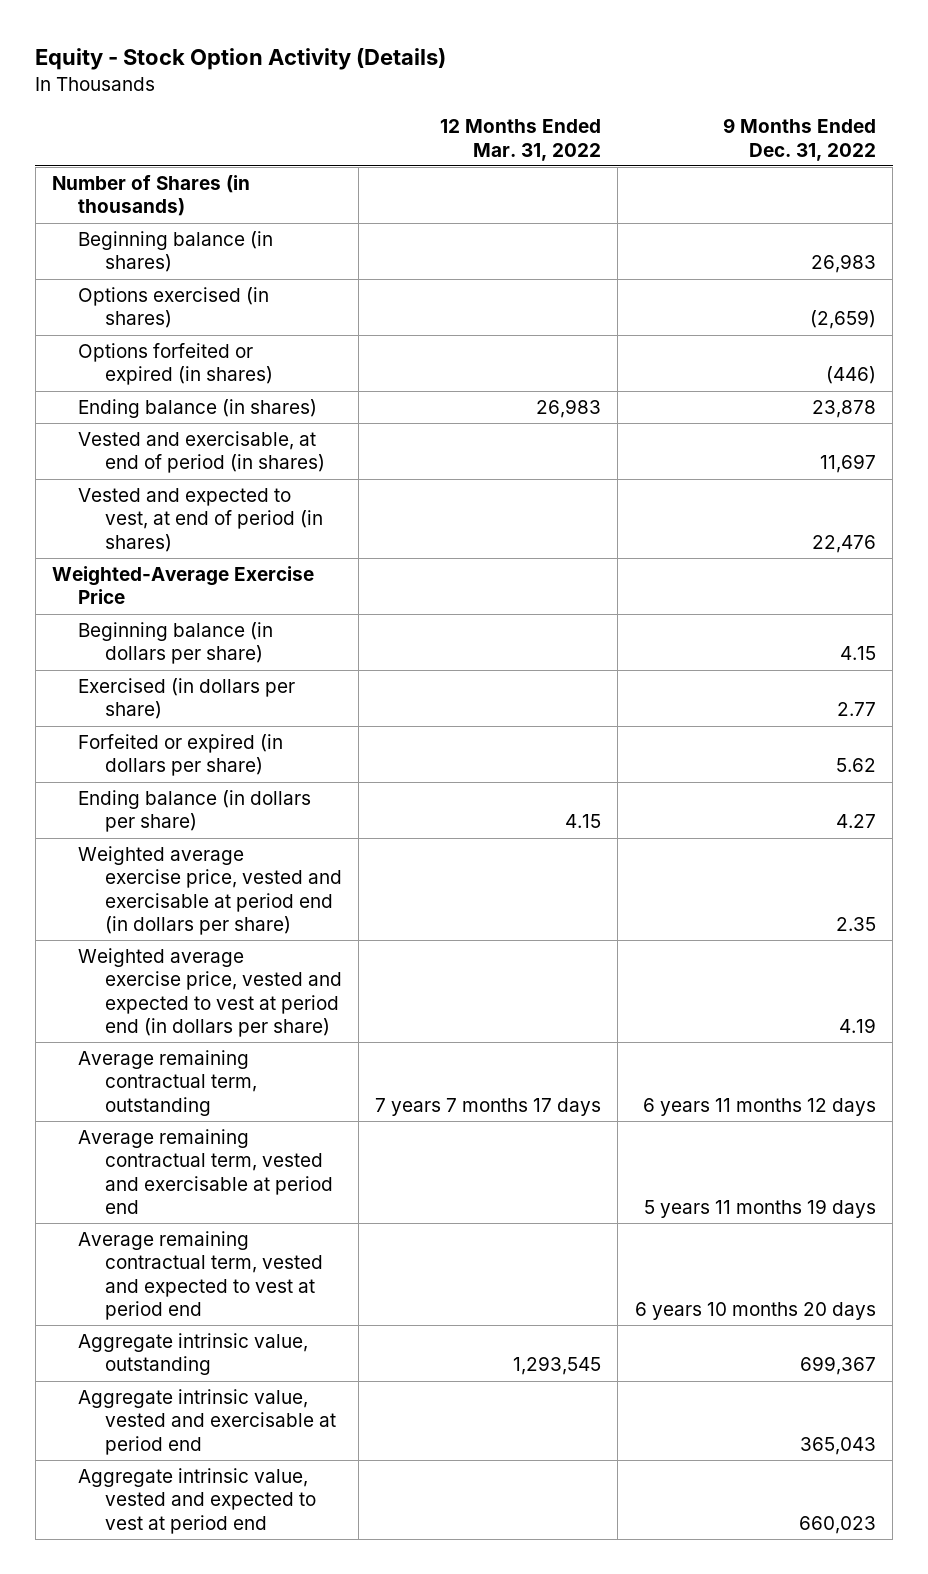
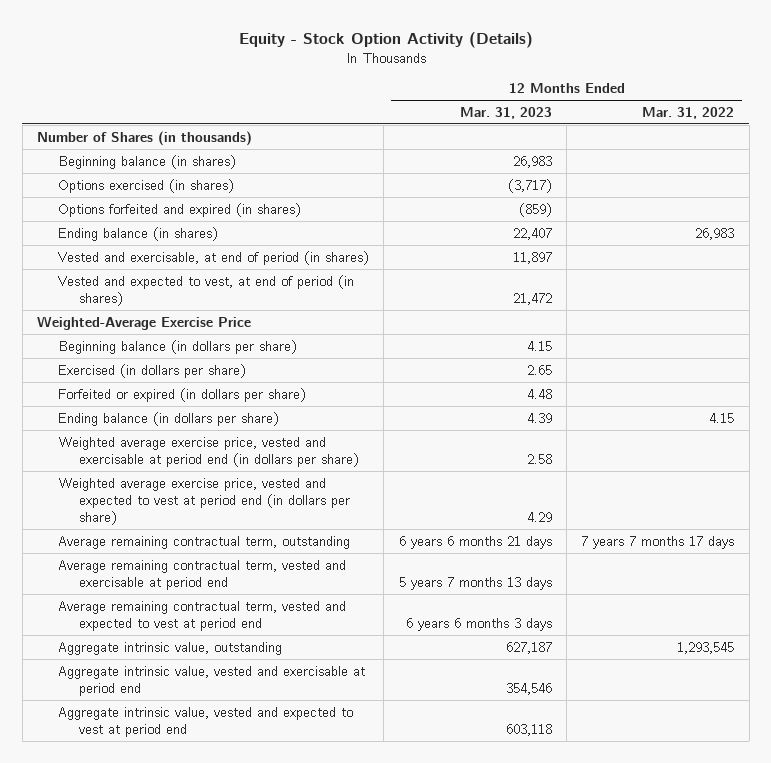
[722,118,876,161] 9 Months Ended Dec. 31, 2022 -> none
none -> [459,106,552,119] Mar. 31, 2023
[78,343,273,386] Options forfeited or expired (in shares) -> [58,202,302,217] Options forfeited and expired (in shares)

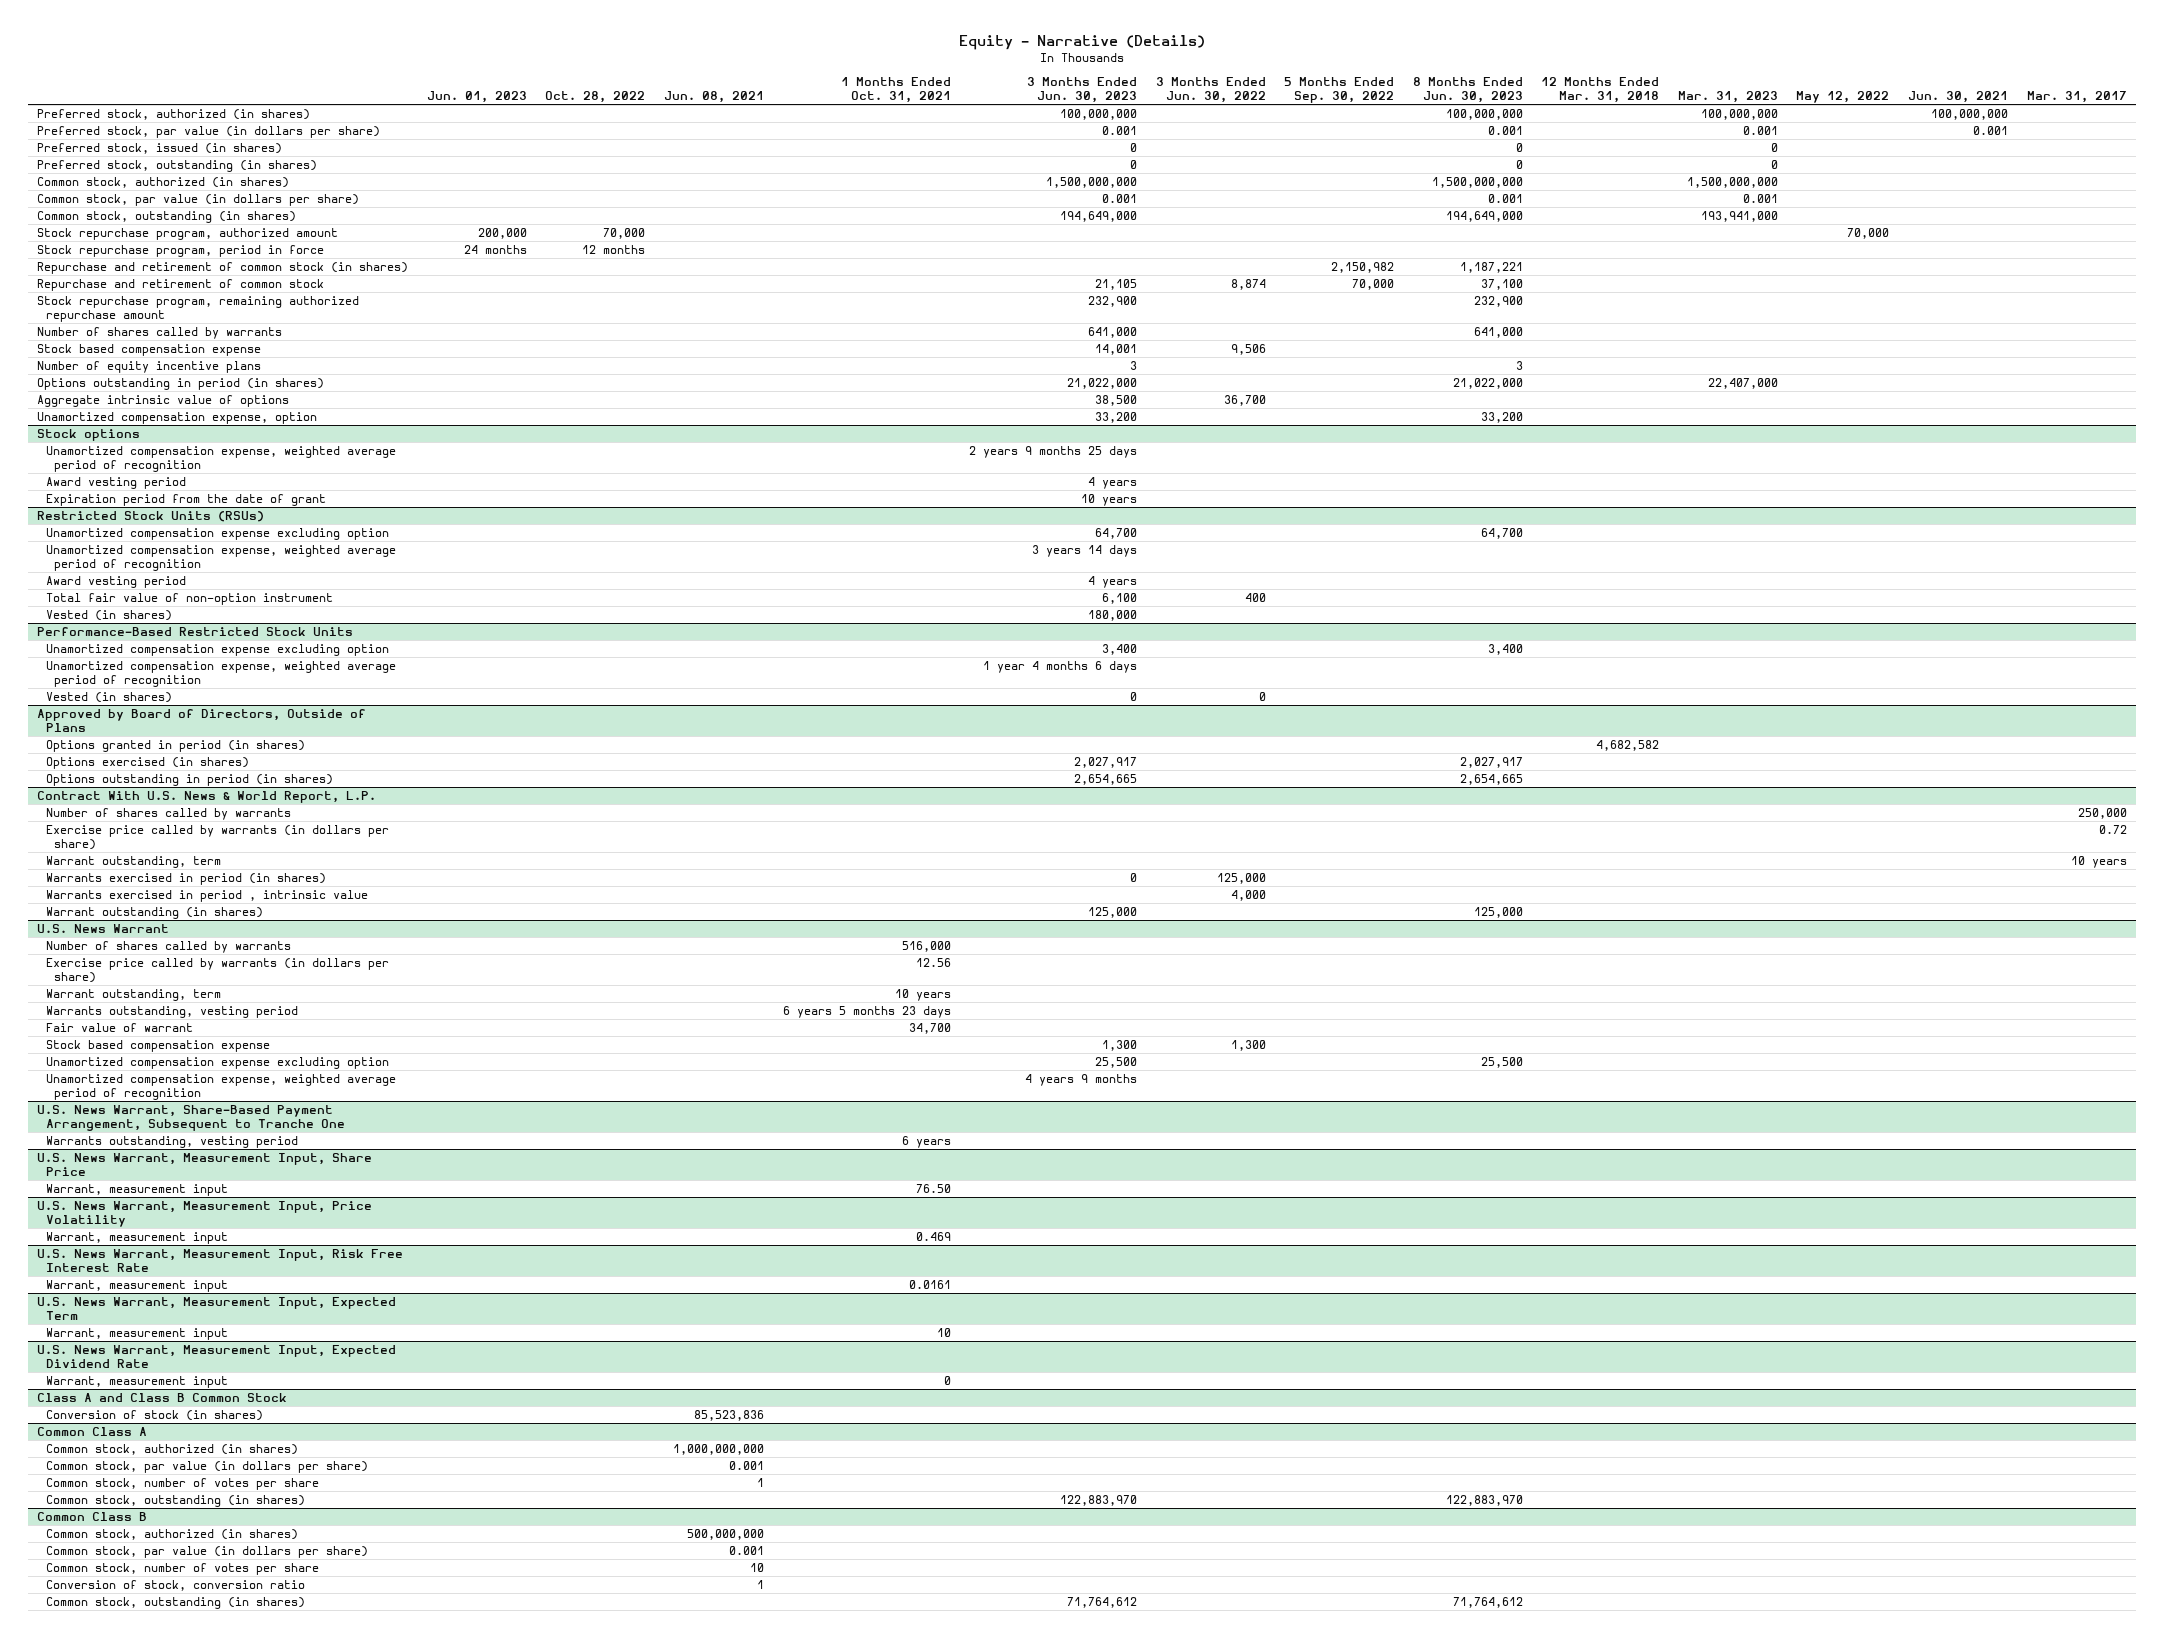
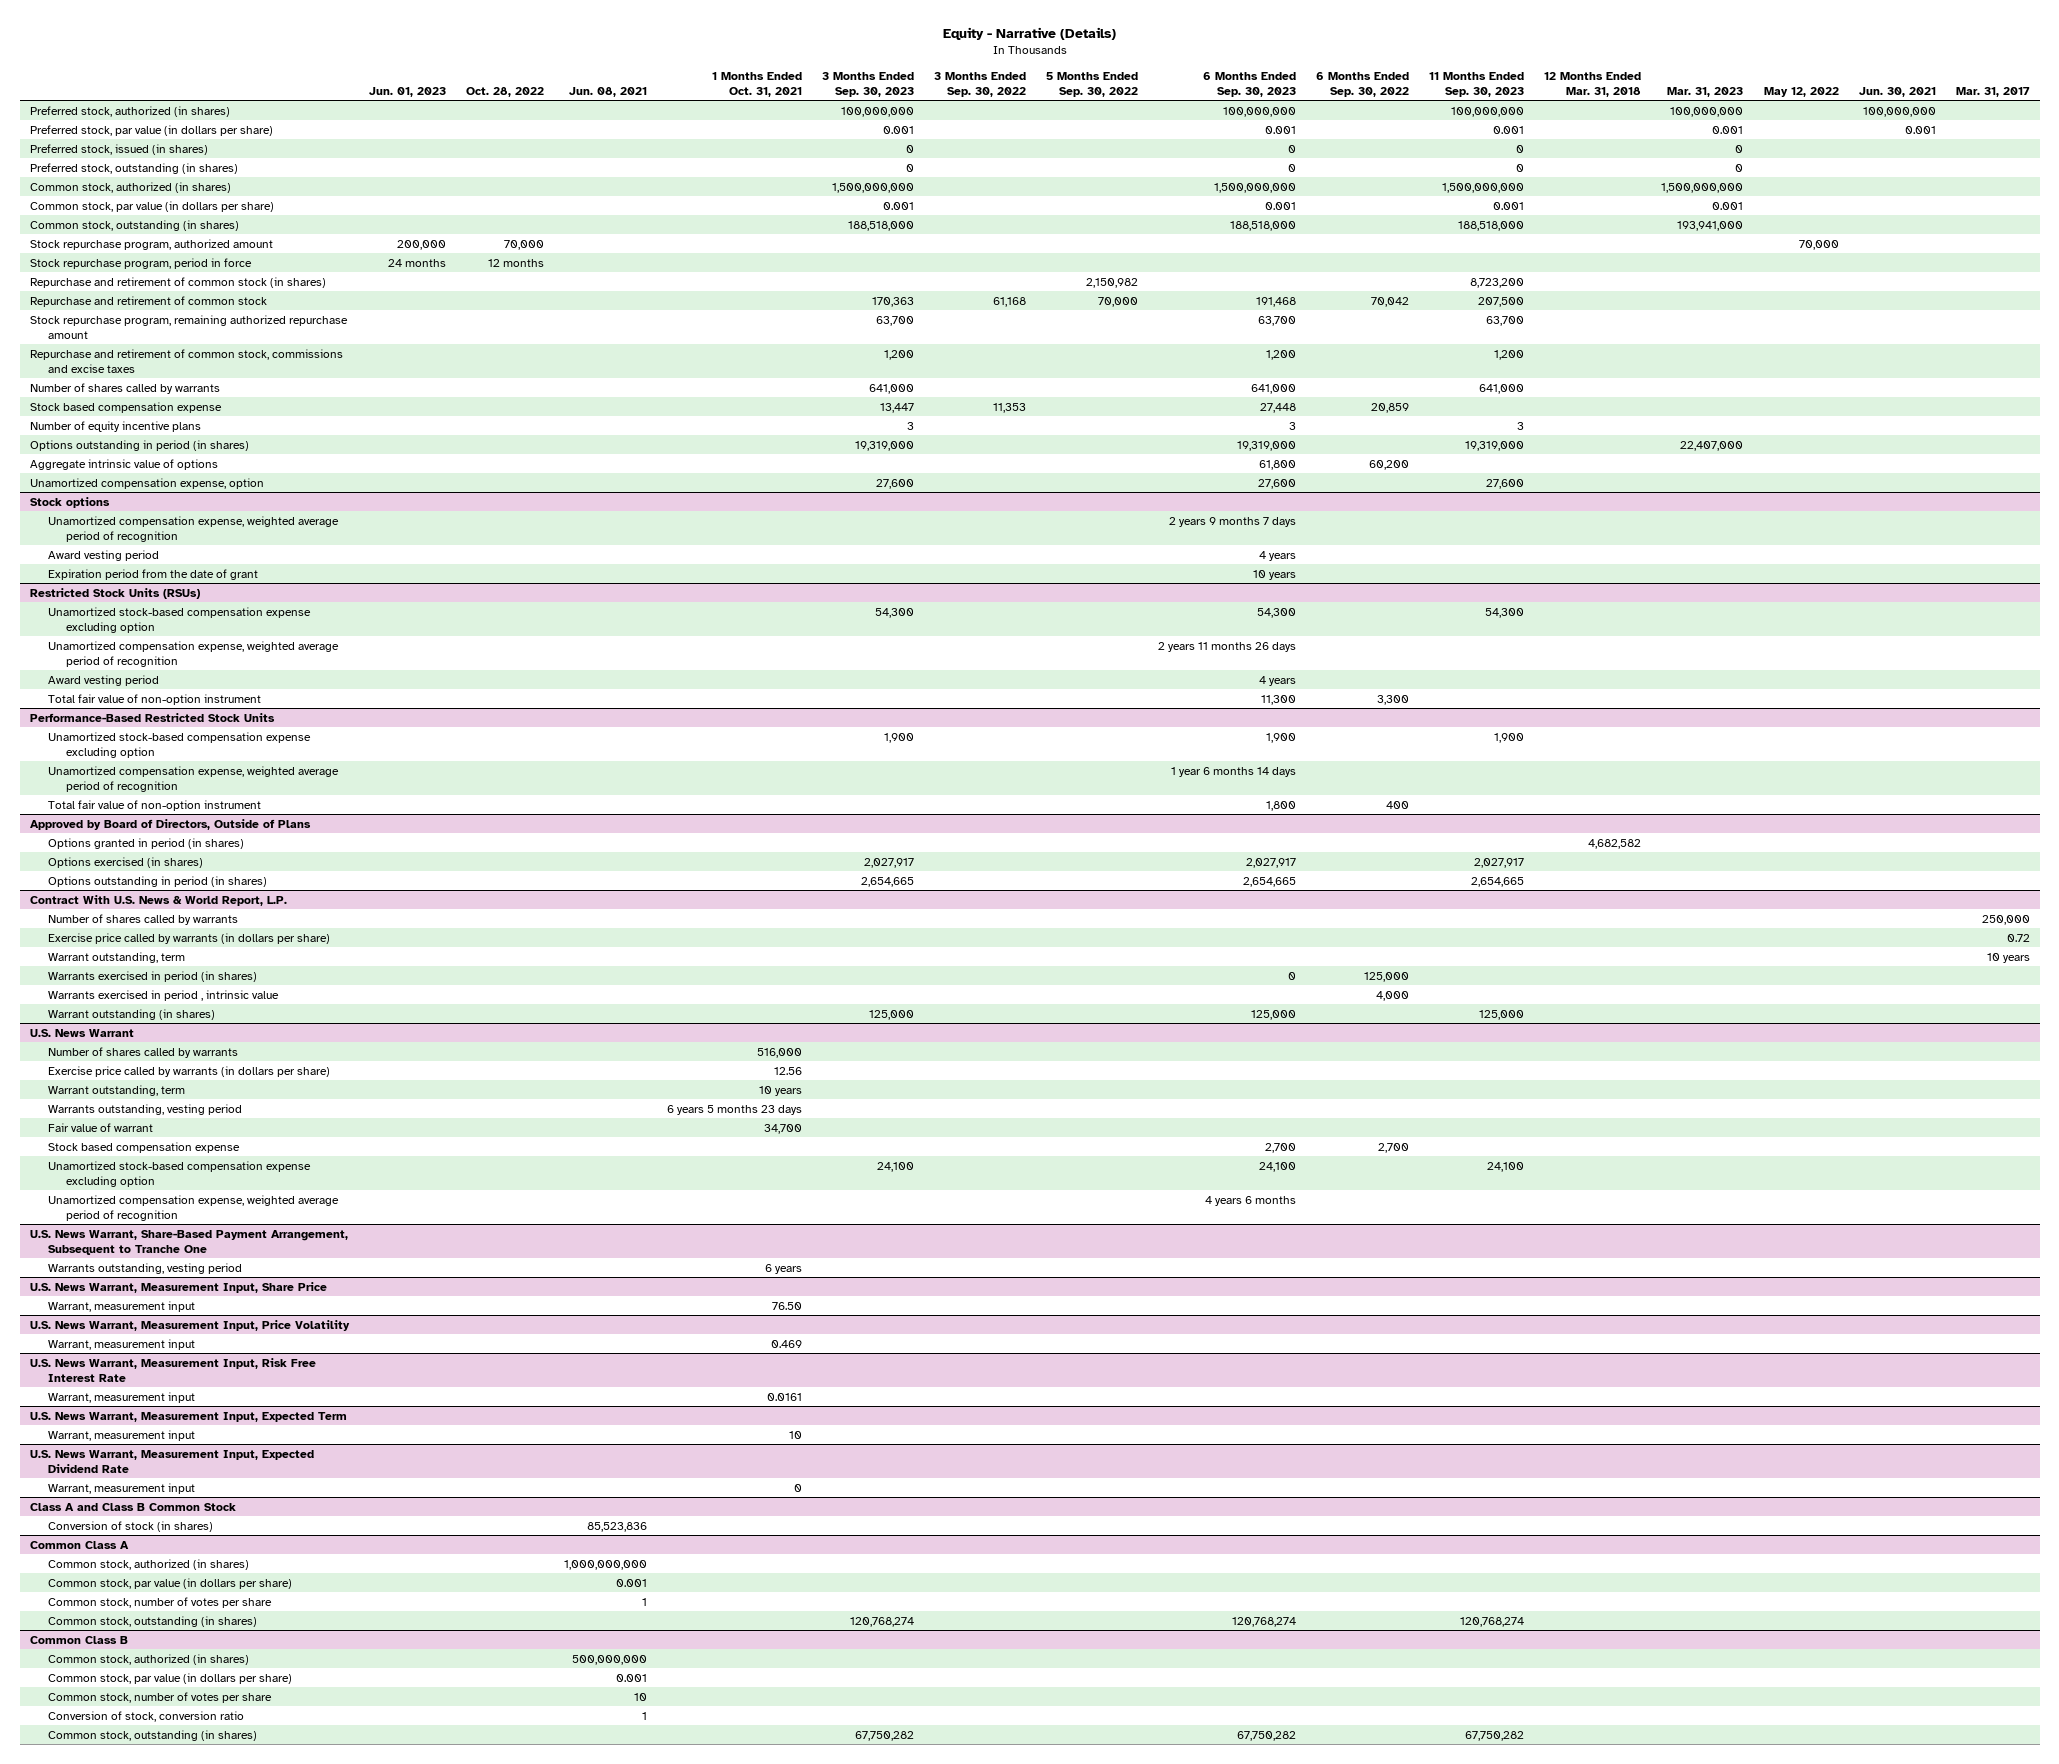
[1027,77,1138,104] 3 Months Ended Jun. 30, 2023 -> none
[1155,77,1266,104] 3 Months Ended Jun. 30, 2022 -> none
[1412,77,1523,104] 8 Months Ended Jun. 30, 2023 -> none
none -> [821,71,914,97] 3 Months Ended Sep. 30, 2023
none -> [934,71,1027,97] 3 Months Ended Sep. 30, 2022
none -> [1203,71,1297,97] 6 Months Ended Sep. 30, 2023
none -> [1316,71,1410,97] 6 Months Ended Sep. 30, 2022
none -> [1429,71,1525,97] 11 Months Ended Sep. 30, 2023
none -> [29,348,343,373] Repurchase and retirement of common stock, commissions and excise taxes
[45,528,389,541] Unamortized compensation expense excluding option -> [47,606,311,633] Unamortized stock-based compensation expense excluding option
[45,610,172,622] Vested (in shares) -> none
[45,644,389,657] Unamortized compensation expense excluding option -> [47,731,311,758] Unamortized stock-based compensation expense excluding option
[45,692,172,704] Vested (in shares) -> none
none -> [47,799,261,811] Total fair value of non-option instrument
[45,1057,389,1070] Unamortized compensation expense excluding option -> [47,1160,311,1187] Unamortized stock-based compensation expense excluding option

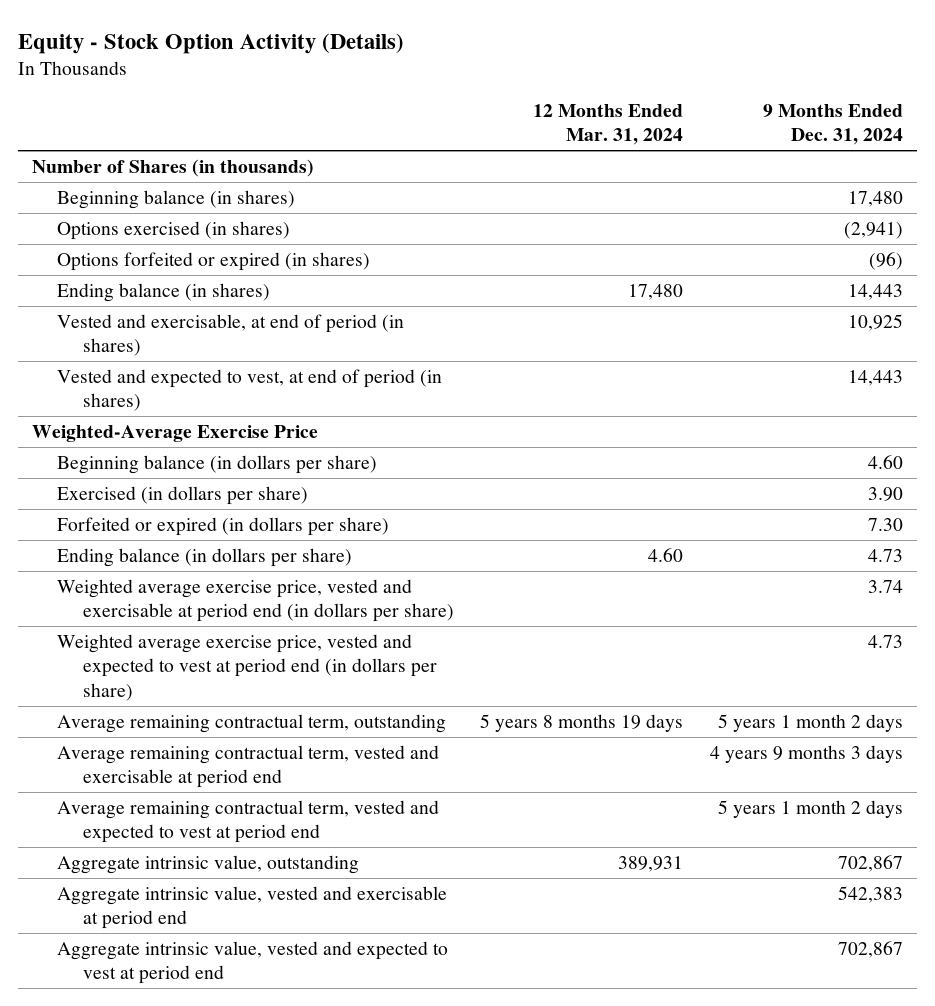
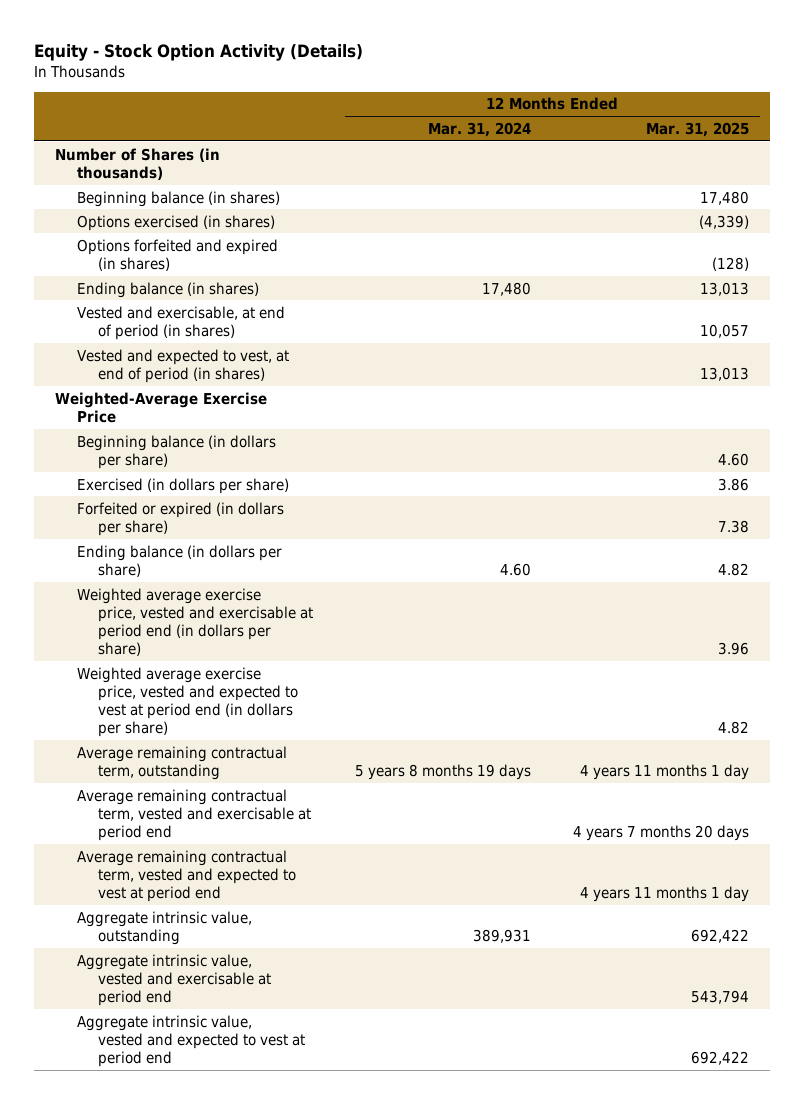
[763,104,904,146] 9 Months Ended Dec. 31, 2024 -> none
none -> [646,121,750,137] Mar. 31, 2025
[57,252,371,272] Options forfeited or expired (in shares) -> [76,238,278,271] Options forfeited and expired (in shares)

